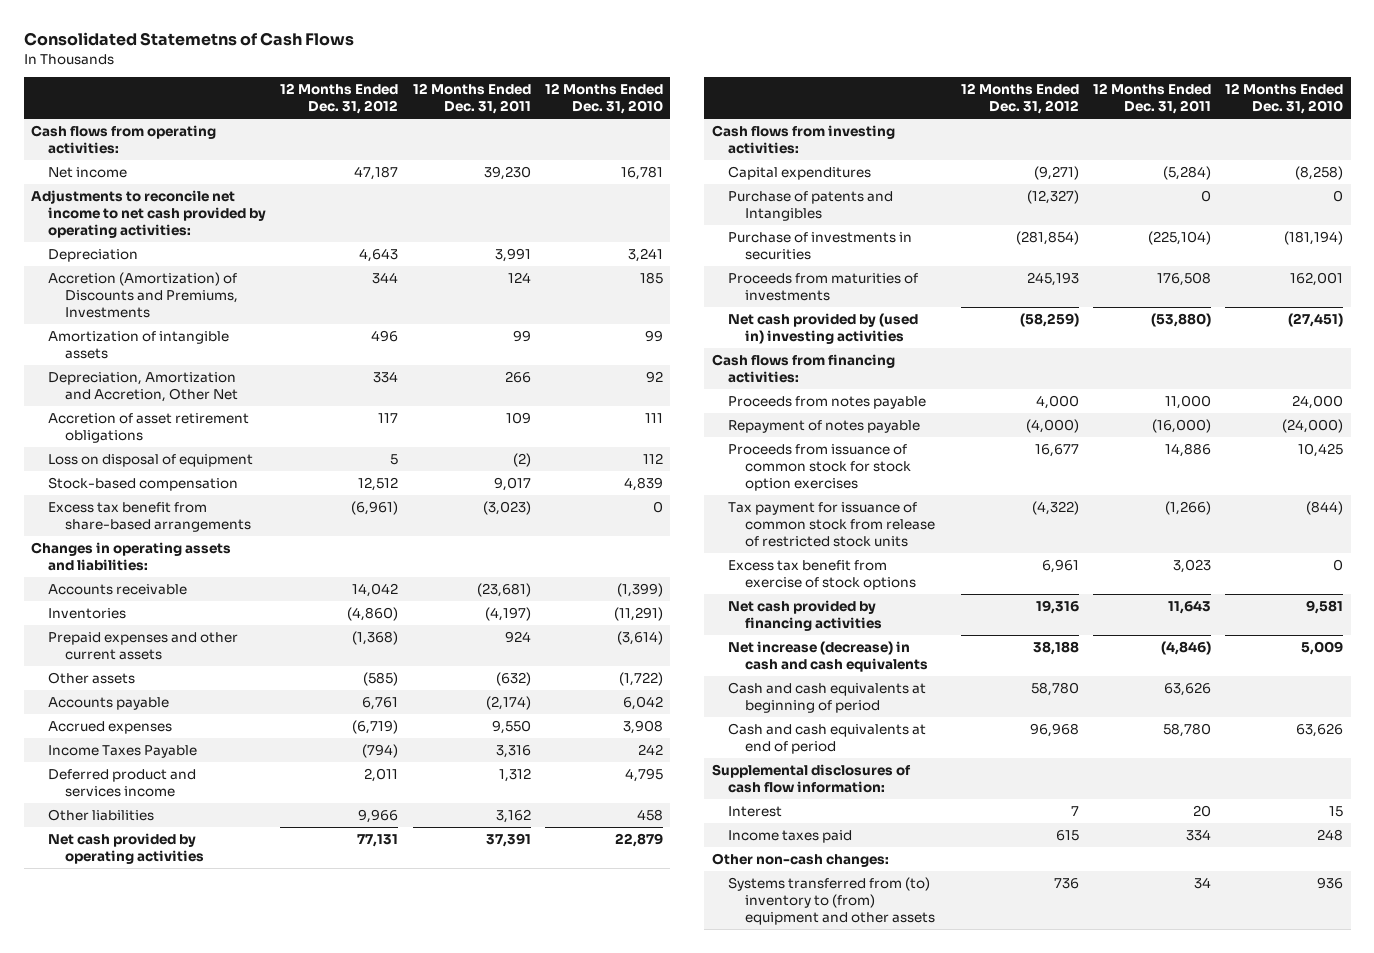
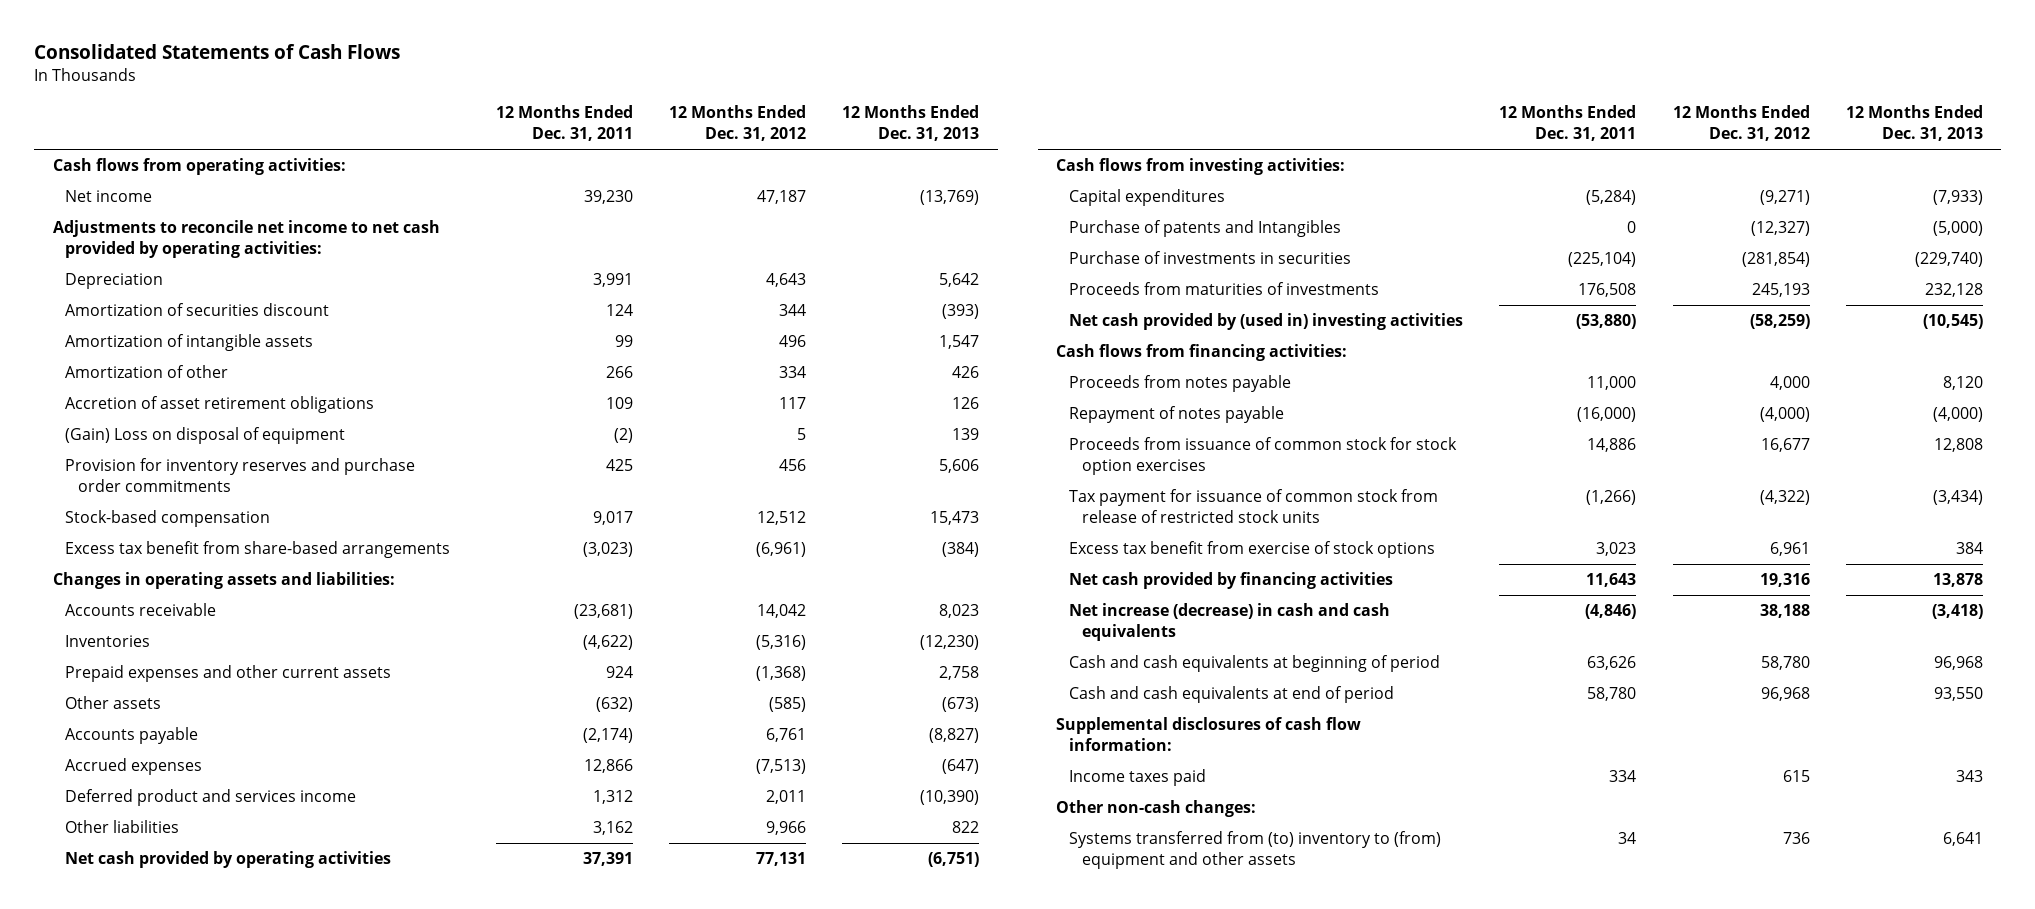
[23,32,354,47] Consolidated Statemetns of Cash Flows -> [34,44,401,60] Consolidated Statements of Cash Flows
[544,83,663,115] 12 Months Ended Dec. 31, 2010 -> none
none -> [842,105,980,142] 12 Months Ended Dec. 31, 2013
[47,271,238,319] Accretion (Amortization) of Discounts and Premiums, Investments -> [65,303,330,317] Amortization of securities discount
[47,371,238,403] Depreciation, Amortization and Accretion, Other Net -> [65,365,229,379] Amortization of other
[47,453,253,467] Loss on disposal of equipment -> [65,427,346,445] (Gain) Loss on disposal of equipment
none -> [65,458,416,493] Provision for inventory reserves and purchase order commitments
[347,606,399,621] (4,860) -> [756,635,807,651] (5,316)
[484,606,531,621] (4,197) -> [582,635,633,651] (4,622)
[47,744,197,758] Income Taxes Payable -> none
[352,719,399,734] (6,719) -> [756,759,807,775] (7,513)
[491,719,531,734] 9,550 -> [583,759,633,774] 12,866
[728,805,783,817] Interest -> none

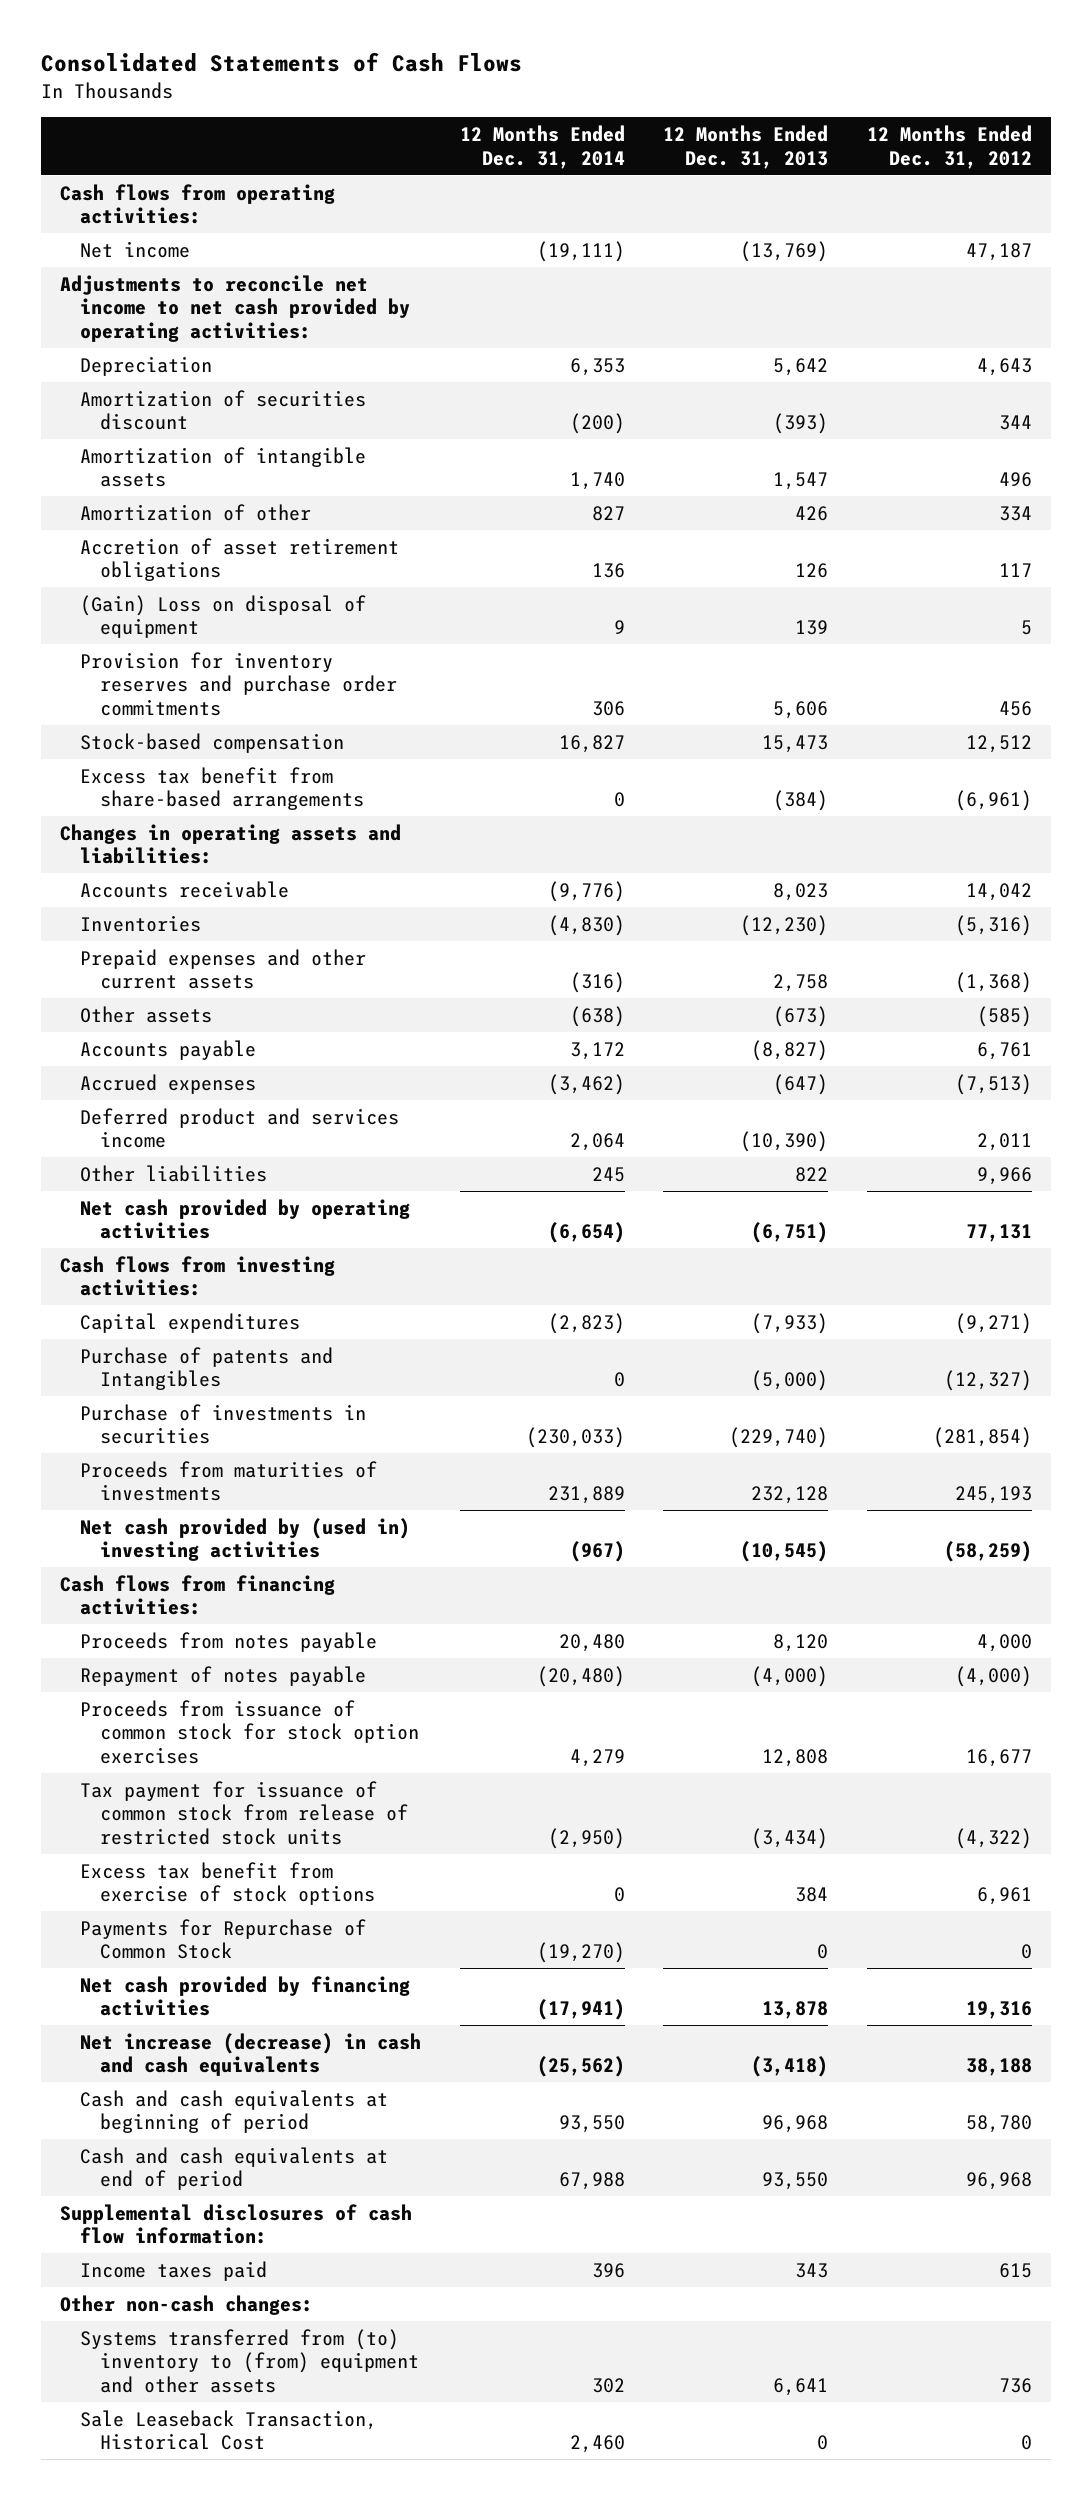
[495,105,633,142] 12 Months Ended Dec. 31, 2011 -> none
none -> [459,125,625,169] 12 Months Ended Dec. 31, 2014
none -> [80,1918,367,1960] Payments for Repurchase of Common Stock
none -> [80,2409,378,2451] Sale Leaseback Transaction, Historical Cost

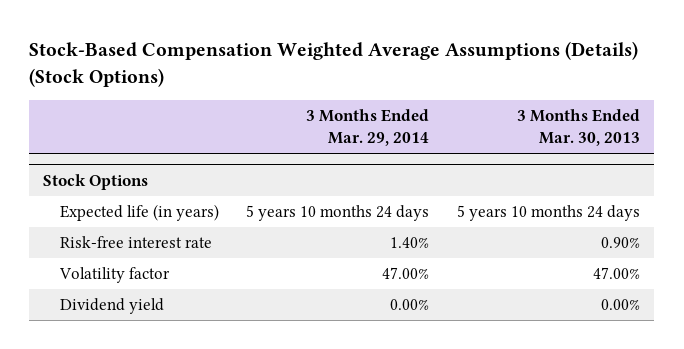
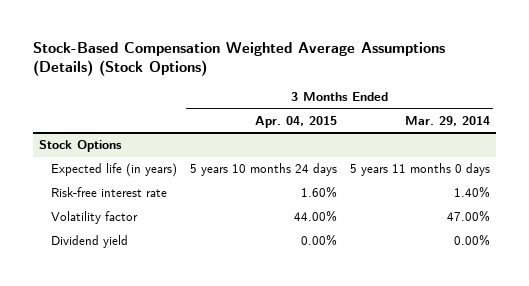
[517,109,641,146] 3 Months Ended Mar. 30, 2013 -> none
none -> [254,115,337,128] Apr. 04, 2015
[246,205,430,222] 5 years 10 months 24 days -> [349,163,490,177] 5 years 11 months 0 days

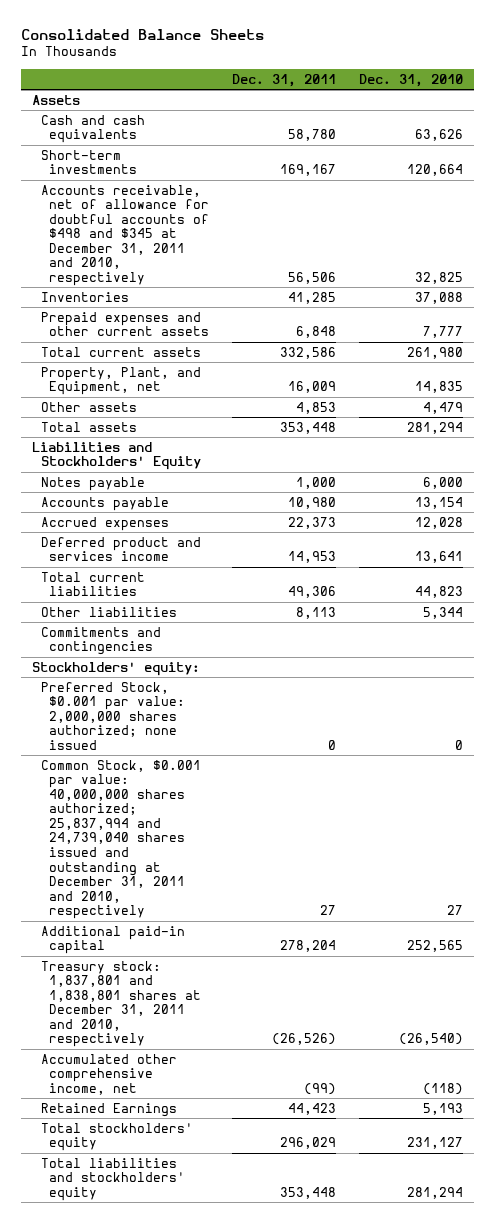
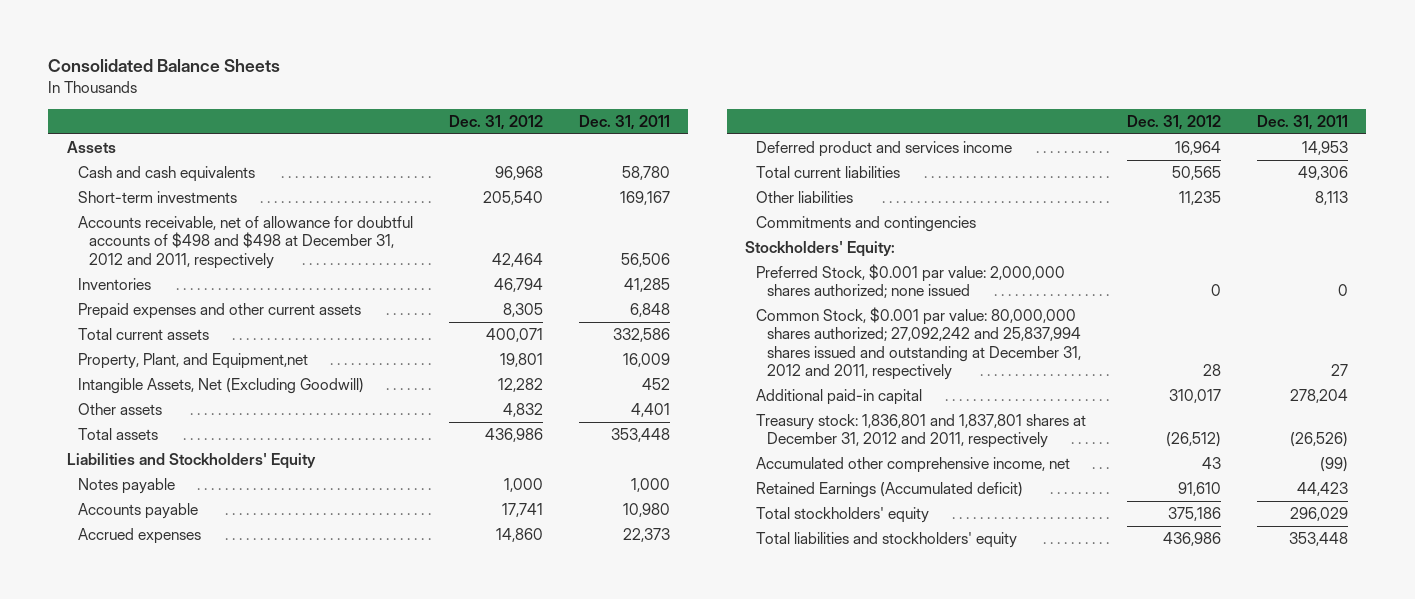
[358,73,463,87] Dec. 31, 2010 -> none
none -> [448,114,543,130] Dec. 31, 2012
[40,184,210,286] Accounts receivable, net of allowance for doubtful accounts of $498 and $345 at December 31, 2011 and 2010, respectively -> [77,216,413,269] Accounts receivable, net of allowance for doubtful accounts of $498 and $498 at December 31, 2012 and 2011, respectively
[40,366,201,396] Property, Plant, and Equipment, net -> [77,353,308,370] Property, Plant, and Equipment,net
none -> [77,378,364,395] Intangible Assets, Net (Excluding Goodwill)
[296,401,337,414] 4,853 -> [630,403,670,418] 4,401
[31,661,200,676] Stockholders' equity: -> [744,241,895,258] Stockholders' Equity:
[40,759,201,920] Common Stock, $0.001 par value: 40,000,000 shares authorized; 25,837,994 and 24,739,040 shares issued and outstanding at December 31, 2011 and 2010, respectively -> [755,307,1081,380] Common Stock, $0.001 par value: 80,000,000 shares authorized; 27,092,242 and 25,837,994 shares issued and outstanding at December 31, 2012 and 2011, respectively
[40,960,202,1048] Treasury stock: 1,837,801 and 1,838,801 shares at December 31, 2011 and 2010, respectively -> [755,414,1086,449] Treasury stock: 1,836,801 and 1,837,801 shares at December 31, 2012 and 2011, respectively
[40,1102,177,1117] Retained Earnings -> [755,482,1023,499] Retained Earnings (Accumulated deficit)

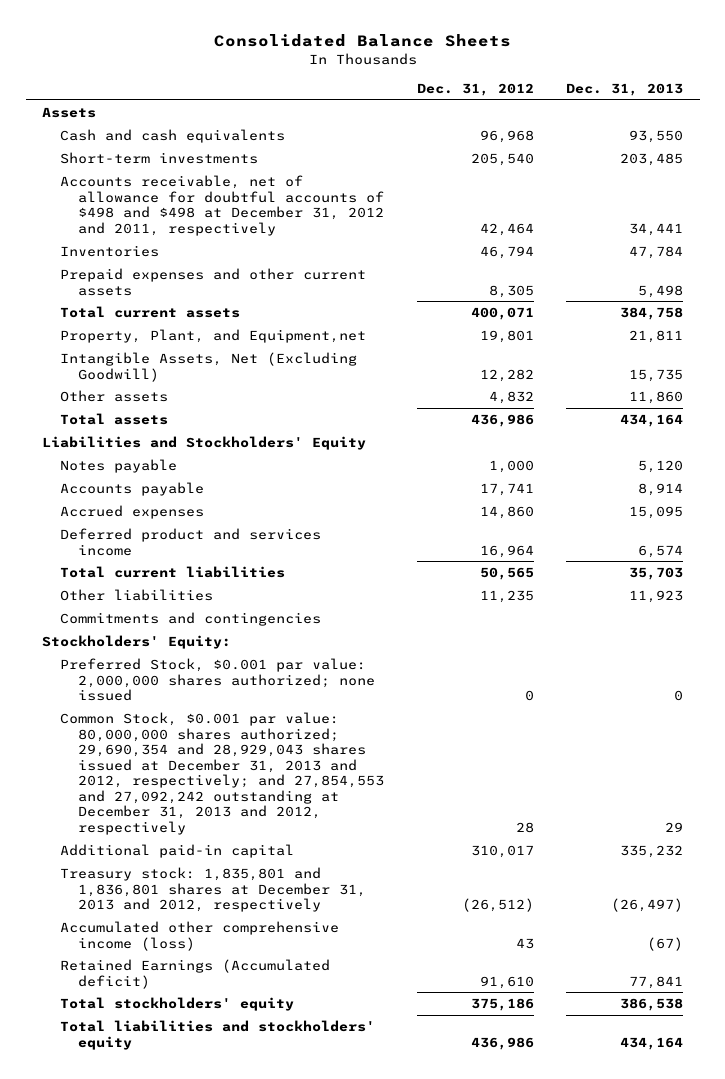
[578,114,670,130] Dec. 31, 2011 -> none
none -> [566,82,684,96] Dec. 31, 2013
[755,307,1081,380] Common Stock, $0.001 par value: 80,000,000 shares authorized; 27,092,242 and 25,837,994 shares issued and outstanding at December 31, 2012 and 2011, respectively -> [59,712,384,835] Common Stock, $0.001 par value: 80,000,000 shares authorized; 29,690,354 and 28,929,043 shares issued at December 31, 2013 and 2012, respectively; and 27,854,553 and 27,092,242 outstanding at December 31, 2013 and 2012, respectively
[755,414,1086,449] Treasury stock: 1,836,801 and 1,837,801 shares at December 31, 2012 and 2011, respectively -> [59,867,366,913] Treasury stock: 1,835,801 and 1,836,801 shares at December 31, 2013 and 2012, respectively
[755,457,1070,474] Accumulated other comprehensive income, net -> [59,921,339,951] Accumulated other comprehensive income (loss)

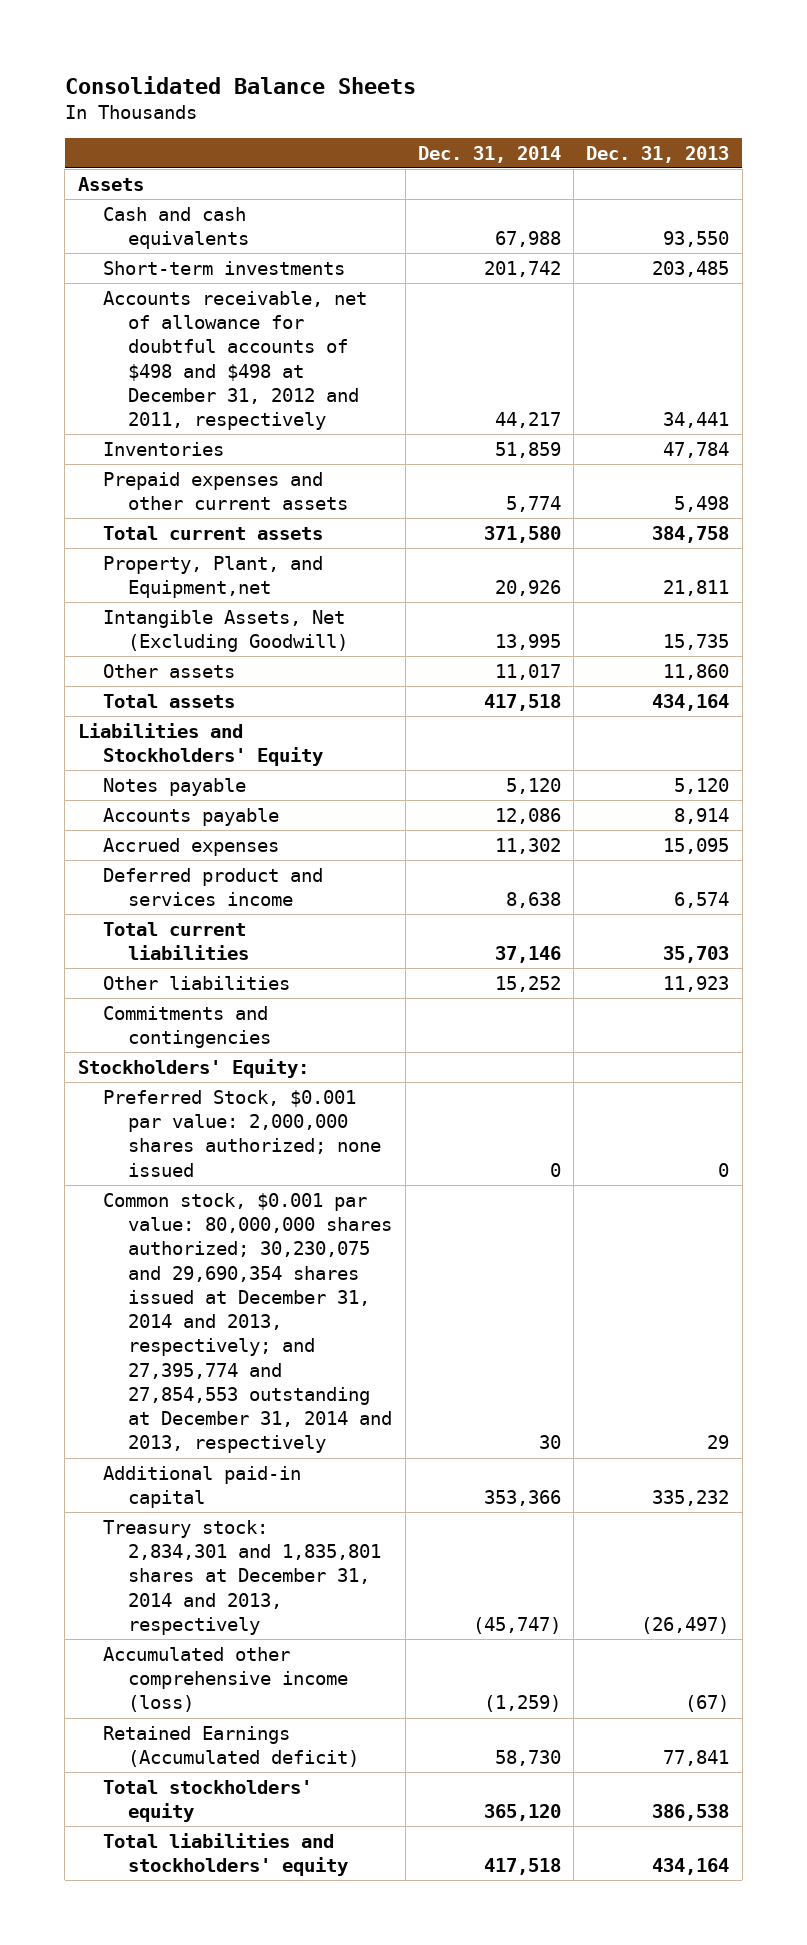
[416,82,534,96] Dec. 31, 2012 -> none
none -> [417,145,561,163] Dec. 31, 2014
[59,712,384,835] Common Stock, $0.001 par value: 80,000,000 shares authorized; 29,690,354 and 28,929,043 shares issued at December 31, 2013 and 2012, respectively; and 27,854,553 and 27,092,242 outstanding at December 31, 2013 and 2012, respectively -> [102,1192,393,1454] Common stock, $0.001 par value: 80,000,000 shares authorized; 30,230,075 and 29,690,354 shares issued at December 31, 2014 and 2013, respectively; and 27,395,774 and 27,854,553 outstanding at December 31, 2014 and 2013, respectively
[59,867,366,913] Treasury stock: 1,835,801 and 1,836,801 shares at December 31, 2013 and 2012, respectively -> [102,1519,382,1635] Treasury stock: 2,834,301 and 1,835,801 shares at December 31, 2014 and 2013, respectively

